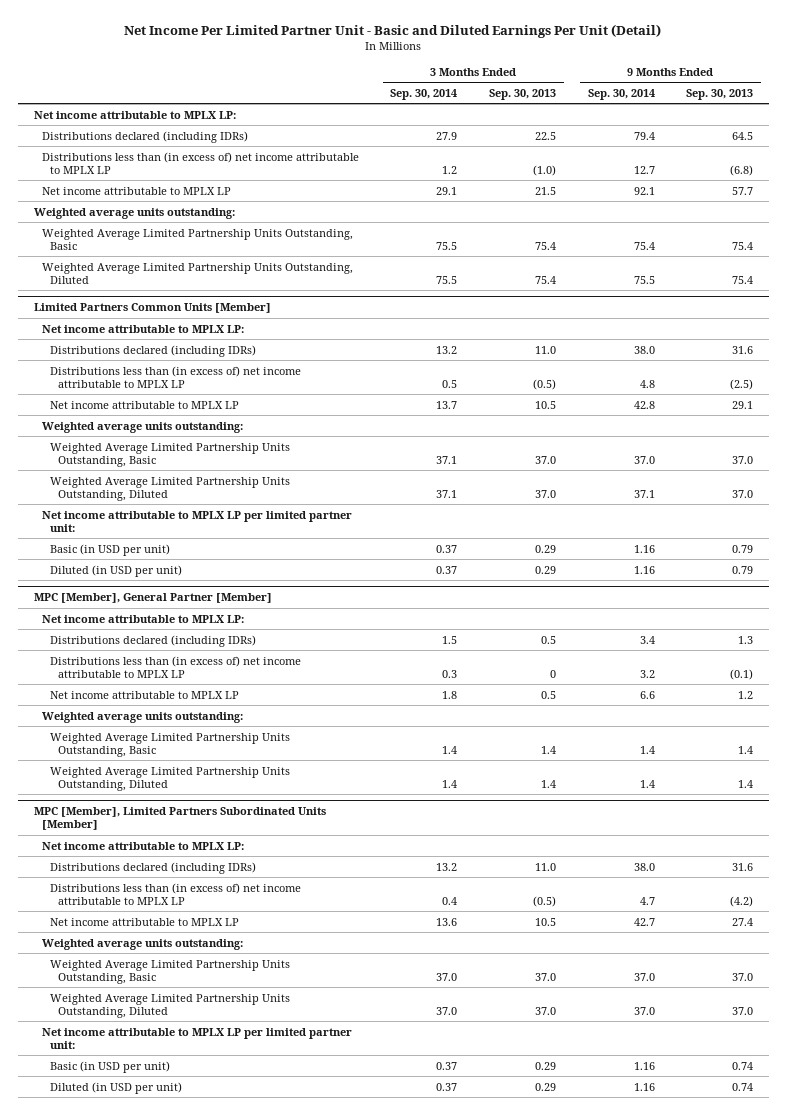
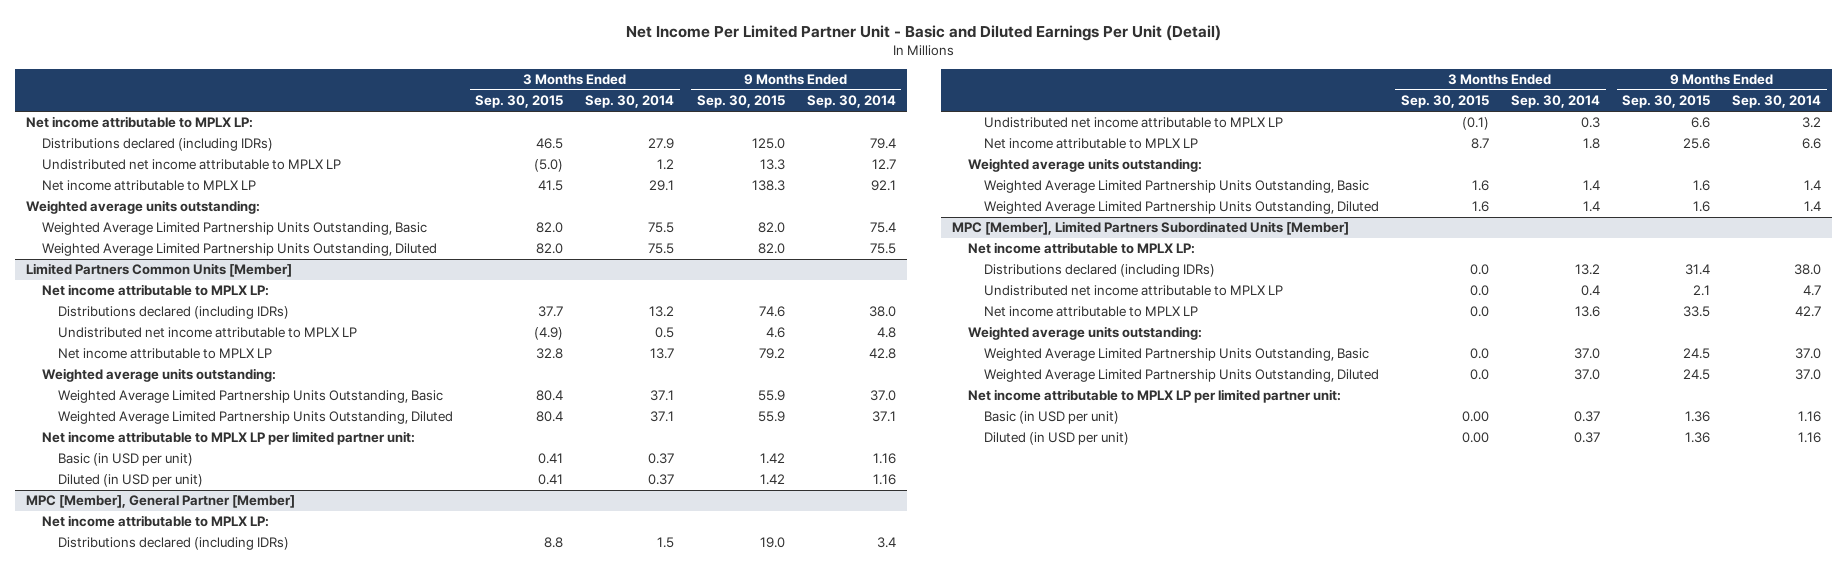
[489,88,557,100] Sep. 30, 2013 -> none
[686,88,754,100] Sep. 30, 2013 -> none
none -> [475,95,564,109] Sep. 30, 2015
none -> [696,95,785,109] Sep. 30, 2015
[41,151,359,174] Distributions less than (in excess of) net income attributable to MPLX LP -> [42,159,342,171] Undistributed net income attributable to MPLX LP
[50,365,302,388] Distributions less than (in excess of) net income attributable to MPLX LP -> [58,327,358,339] Undistributed net income attributable to MPLX LP
[50,655,302,678] Distributions less than (in excess of) net income attributable to MPLX LP -> [983,117,1283,129] Undistributed net income attributable to MPLX LP
[50,882,302,905] Distributions less than (in excess of) net income attributable to MPLX LP -> [983,285,1283,297] Undistributed net income attributable to MPLX LP

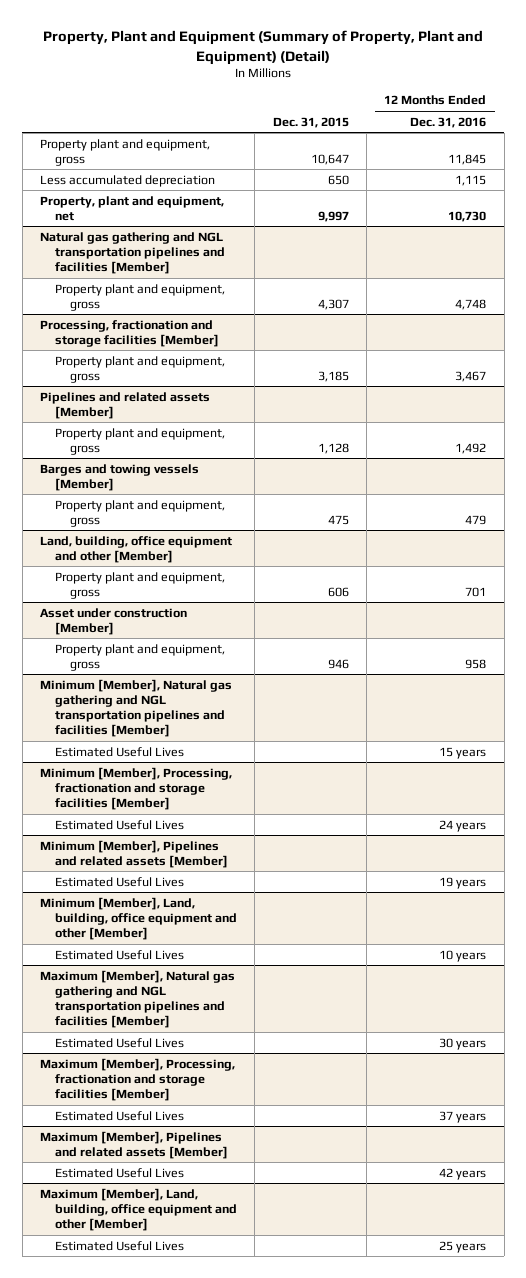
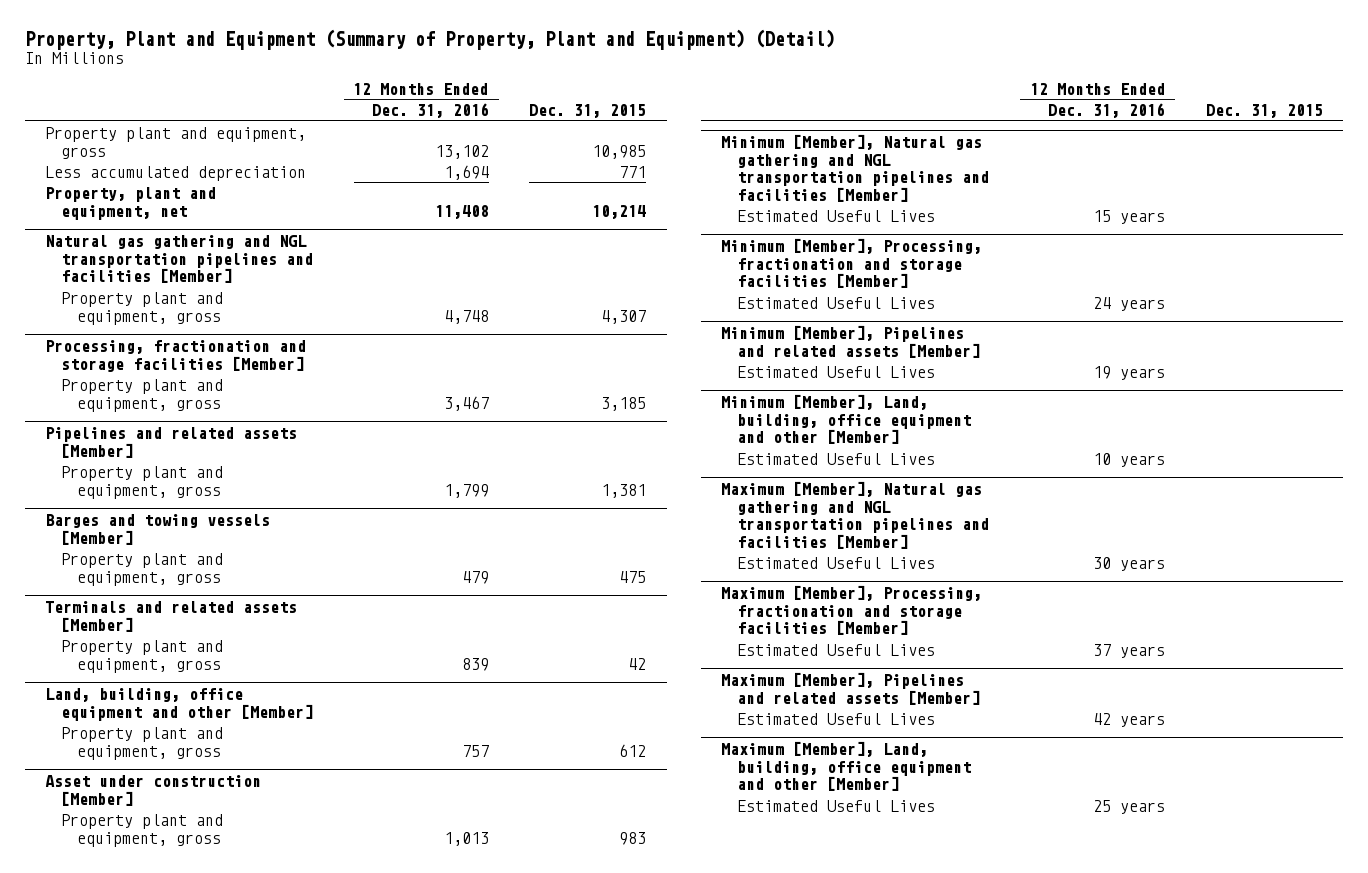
[310,153,349,165] 10,647 -> [592,144,647,159] 10,985
[448,153,487,165] 11,845 -> [434,144,489,159] 13,102
[327,174,349,185] 650 -> [619,165,647,178] 771
[455,174,487,186] 1,115 -> [443,164,489,180] 1,694
[317,210,349,222] 9,997 -> [592,204,647,219] 10,214
[448,210,487,222] 10,730 -> [434,204,489,219] 11,408
[317,442,349,454] 1,128 -> [601,483,647,498] 1,381
[455,442,487,454] 1,492 -> [443,483,489,498] 1,799
none -> [44,600,297,632] Terminals and related assets [Member]
none -> [61,639,224,673] Property plant and equipment, gross
[327,586,349,597] 606 -> [619,743,647,757] 612
[465,586,487,597] 701 -> [461,744,489,757] 757
[327,658,349,669] 946 -> [619,831,647,845] 983
[465,658,487,669] 958 -> [443,831,489,846] 1,013

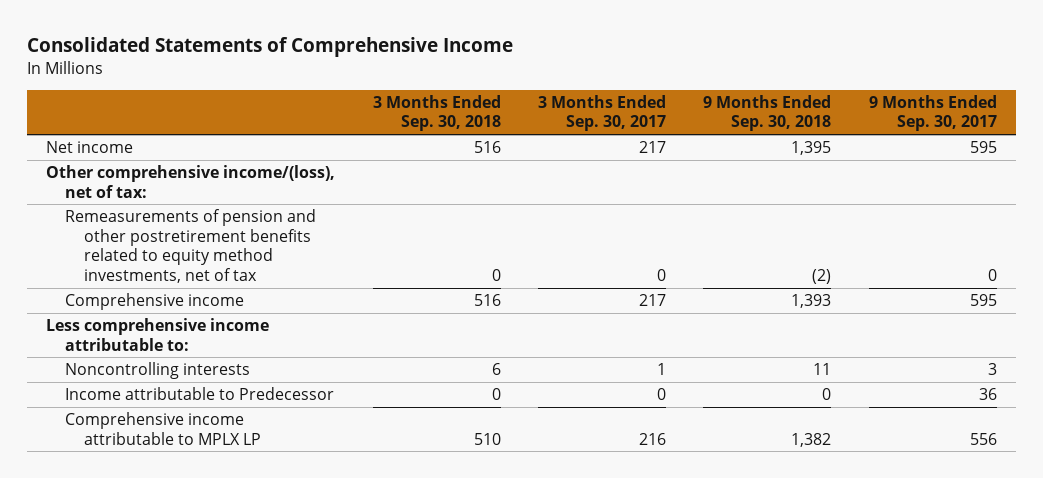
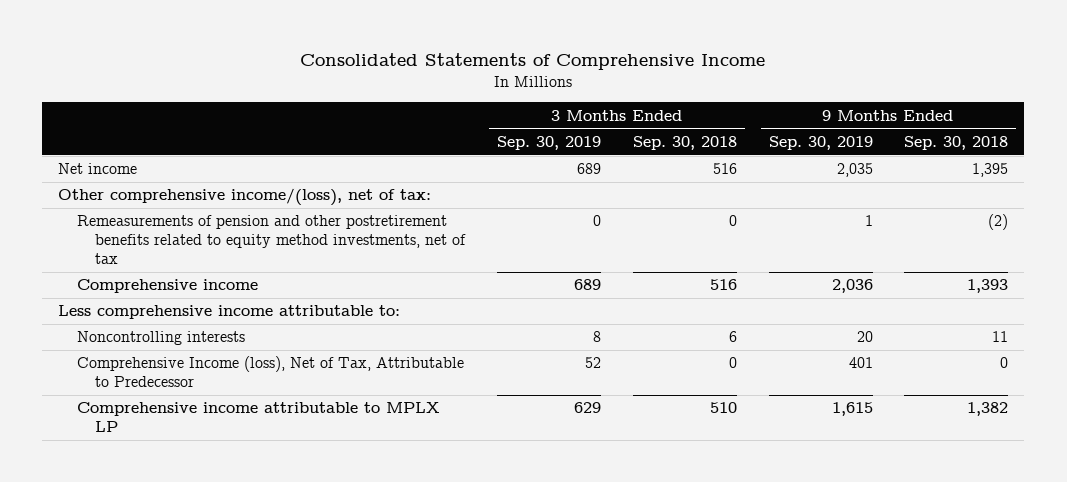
[538,94,667,132] 3 Months Ended Sep. 30, 2017 -> none
[868,94,997,132] 9 Months Ended Sep. 30, 2017 -> none
none -> [496,135,601,150] Sep. 30, 2019
none -> [768,135,873,150] Sep. 30, 2019
[64,387,334,401] Income attributable to Predecessor -> [76,356,464,388] Comprehensive Income (loss), Net of Tax, Attributable to Predecessor

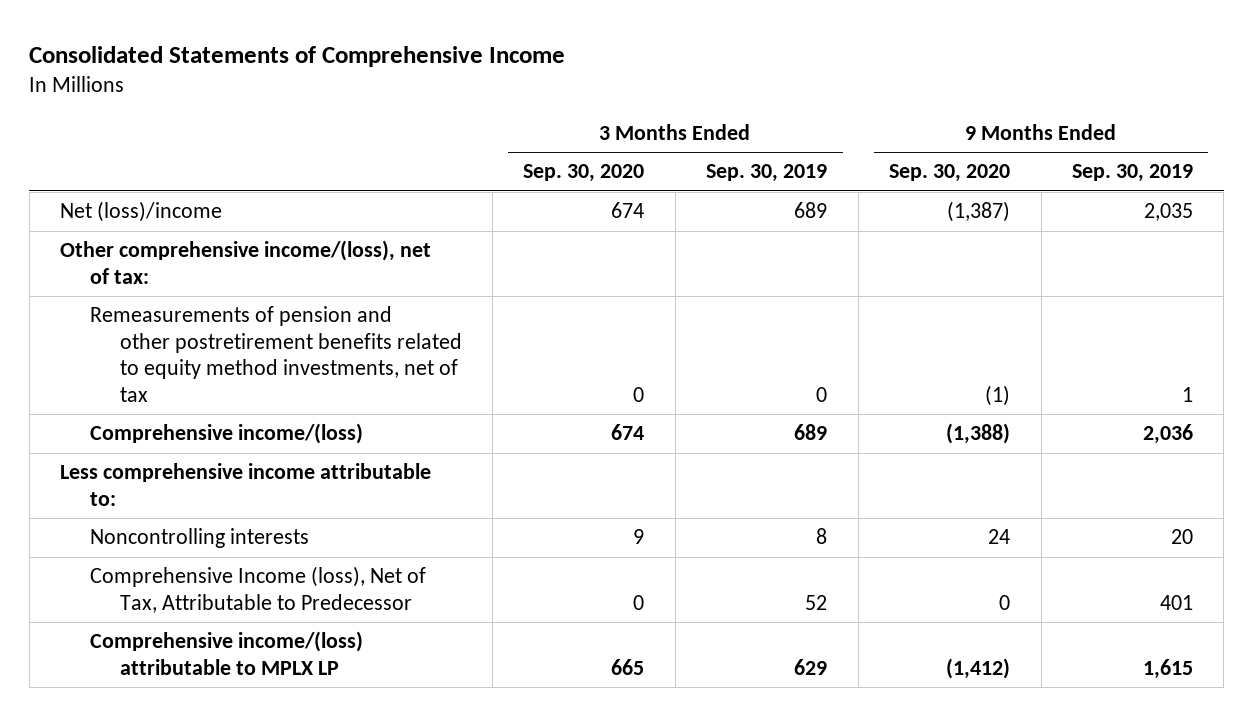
[632,135,737,150] Sep. 30, 2018 -> none
[904,135,1009,150] Sep. 30, 2018 -> none
none -> [523,164,645,183] Sep. 30, 2020
none -> [889,164,1011,183] Sep. 30, 2020
[58,163,138,175] Net income -> [60,201,223,223] Net (loss)/income
[76,279,258,294] Comprehensive income -> [89,423,363,445] Comprehensive income/(loss)
[76,402,440,433] Comprehensive income attributable to MPLX LP -> [89,631,363,675] Comprehensive income/(loss) attributable to MPLX LP

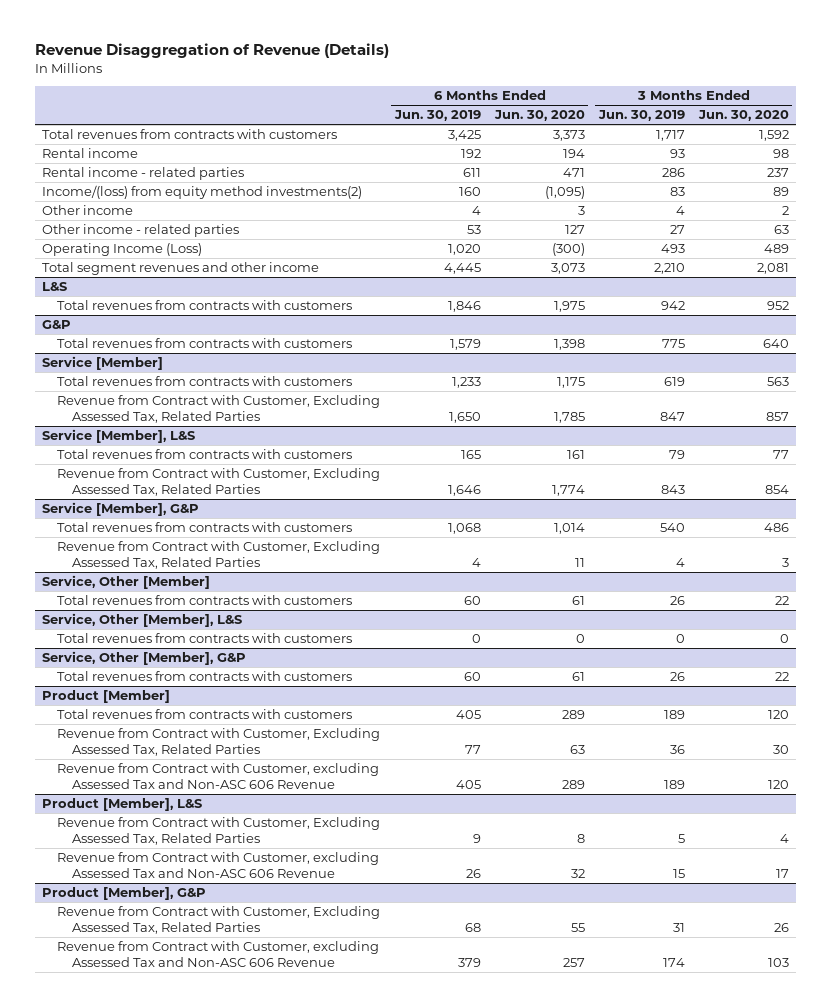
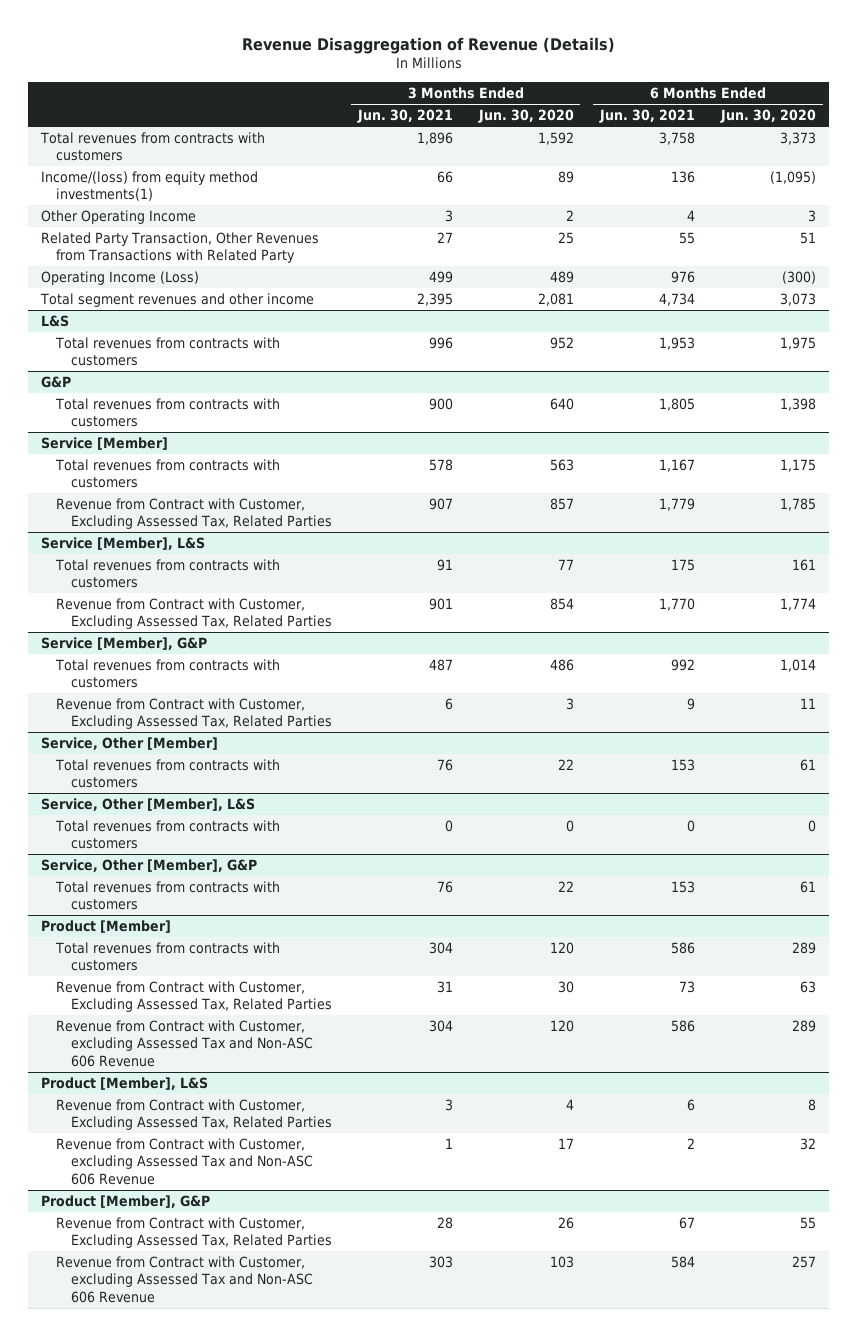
[393,110,481,122] Jun. 30, 2019 -> none
[597,110,685,122] Jun. 30, 2019 -> none
none -> [356,109,453,124] Jun. 30, 2021
none -> [598,109,695,124] Jun. 30, 2021
[42,148,139,159] Rental income -> none
[42,167,245,181] Rental income - related parties -> none
[42,185,363,200] Income/(loss) from equity method investments(2) -> [41,171,259,202] Income/(loss) from equity method investments(1)
[42,205,134,216] Other income -> [41,210,197,225] Other Operating Income
[42,224,240,238] Other income - related parties -> [41,232,320,264] Related Party Transaction, Other Revenues from Transactions with Related Party
[564,225,585,235] 127 -> [800,232,817,245] 51
[773,225,789,235] 63 -> [557,232,574,245] 25

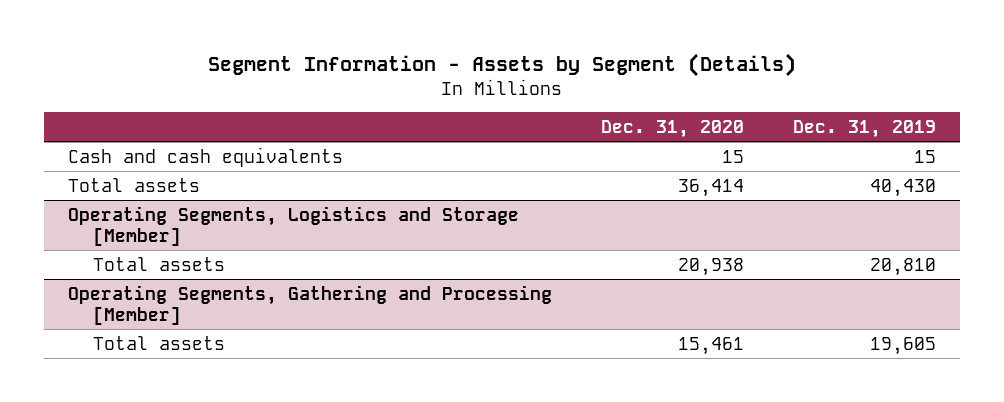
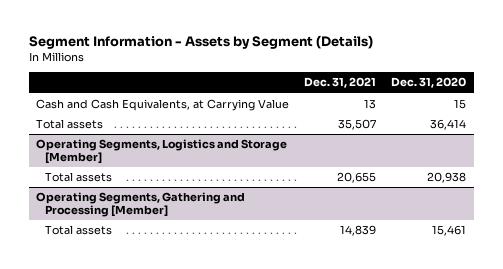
[792,119,936,138] Dec. 31, 2019 -> none
none -> [304,77,377,89] Dec. 31, 2021
[68,146,344,167] Cash and cash equivalents -> [36,99,290,112] Cash and Cash Equivalents, at Carrying Value

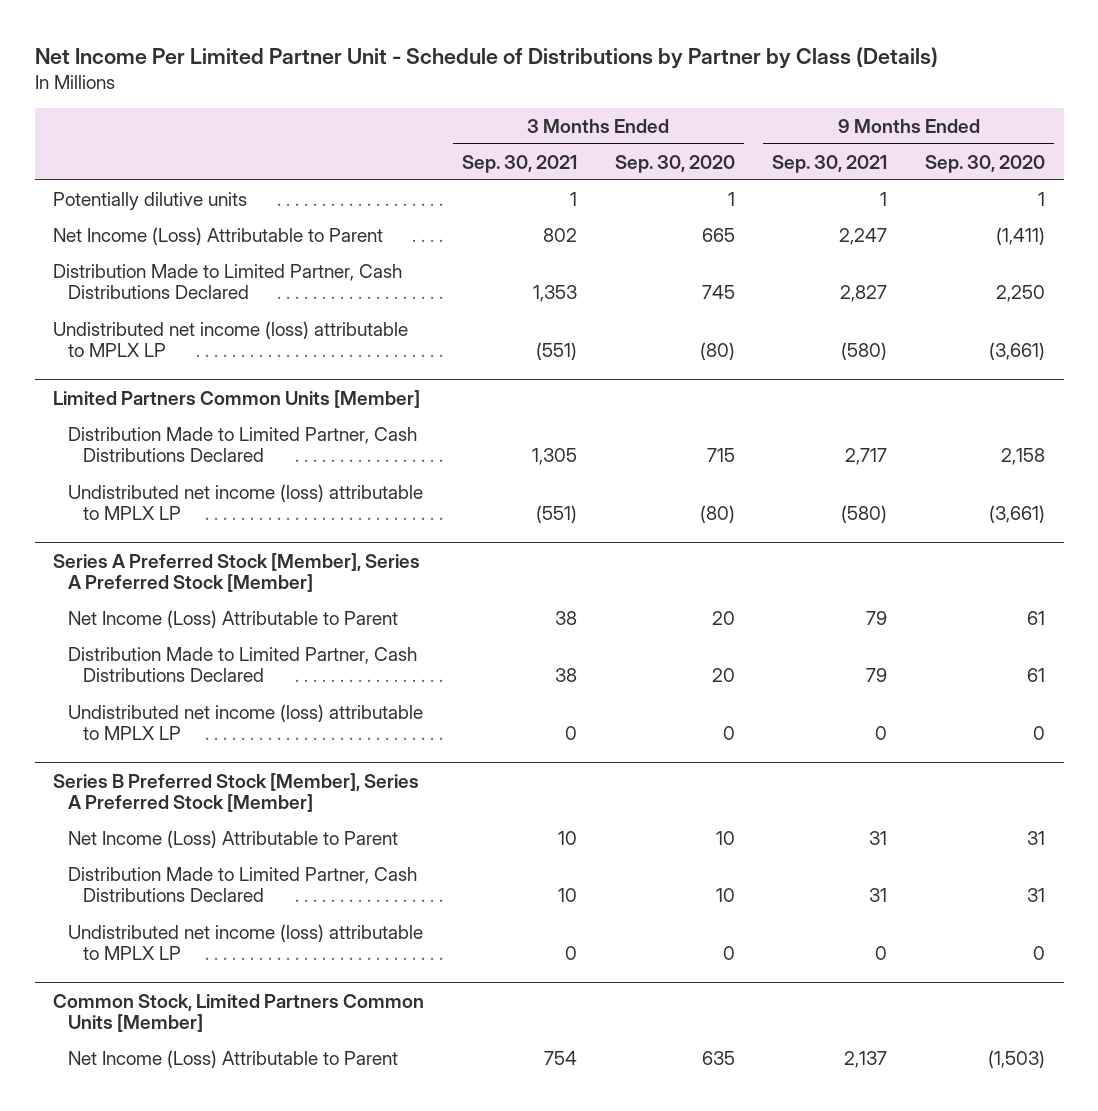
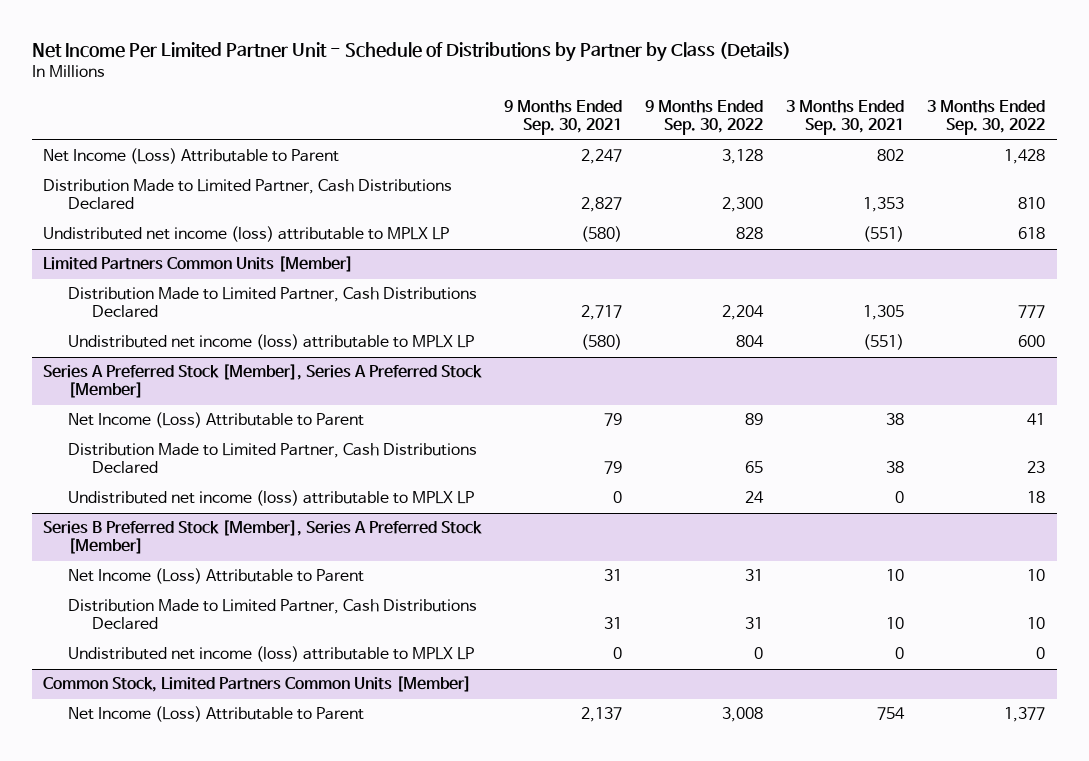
[614,154,735,173] Sep. 30, 2020 -> none
[924,154,1045,173] Sep. 30, 2020 -> none
none -> [645,100,764,136] 9 Months Ended Sep. 30, 2022
none -> [927,100,1046,136] 3 Months Ended Sep. 30, 2022
[53,191,248,210] Potentially dilutive units -> none

